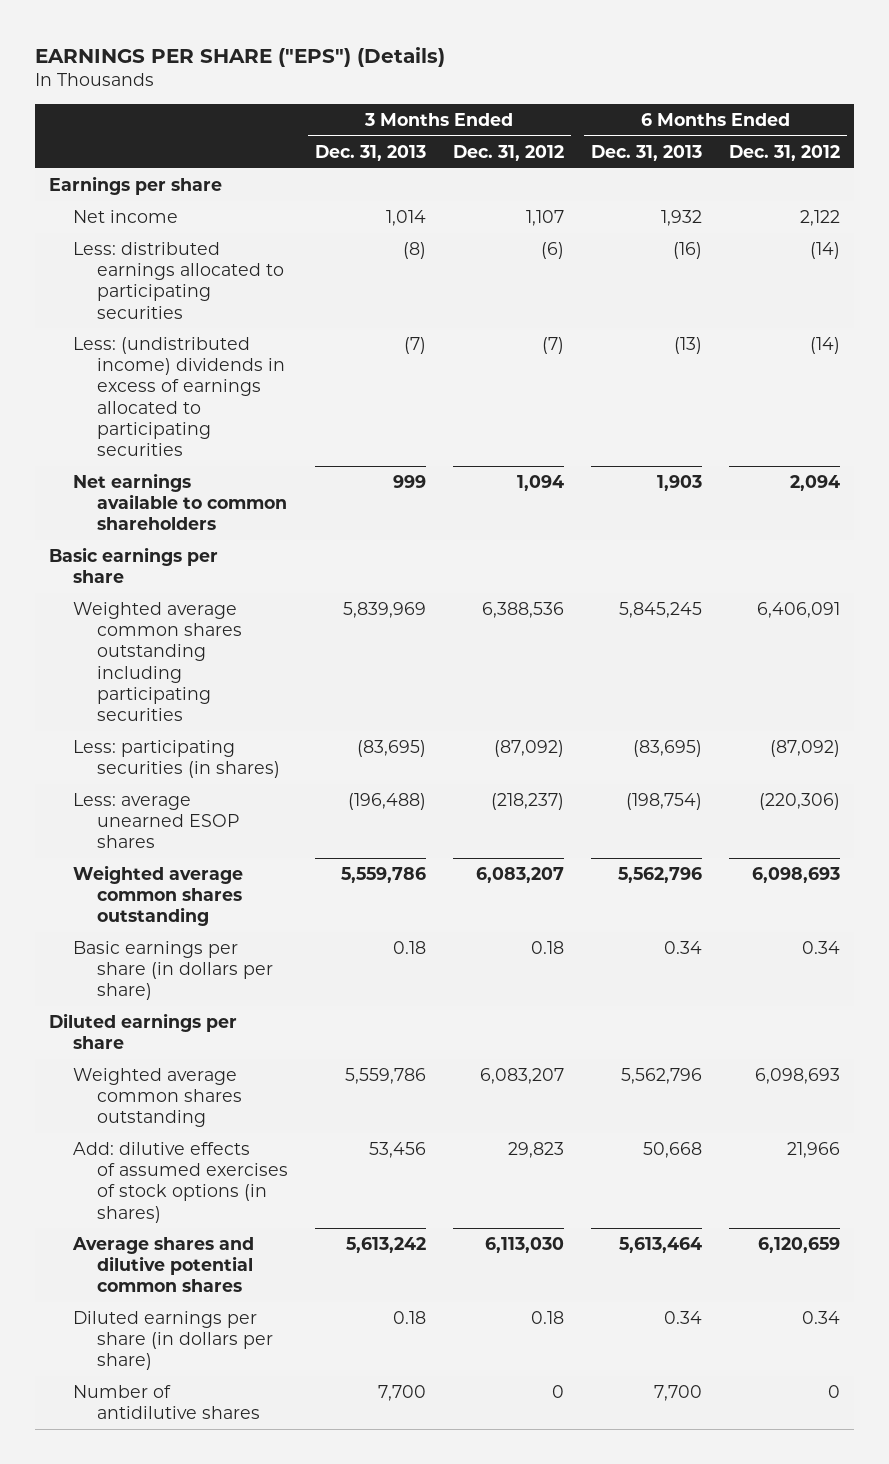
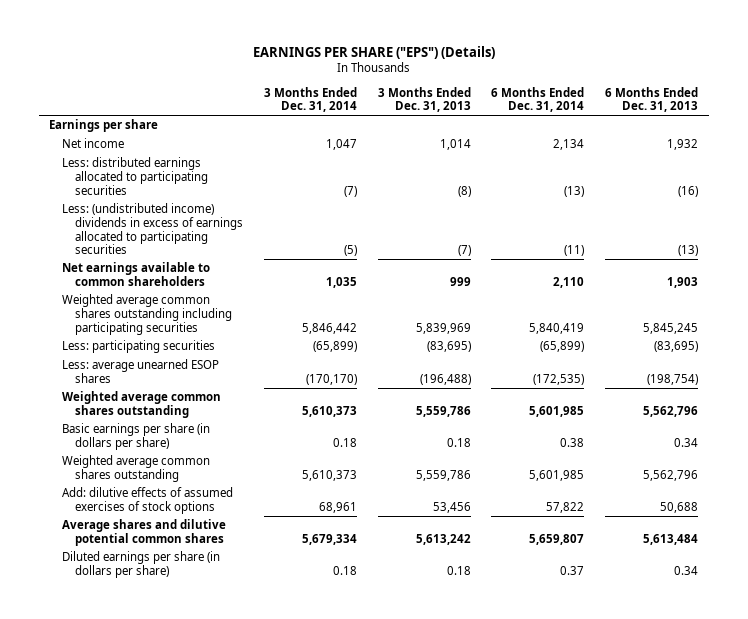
[452,144,564,161] Dec. 31, 2012 -> none
[729,144,841,161] Dec. 31, 2012 -> none
none -> [263,86,357,113] 3 Months Ended Dec. 31, 2014
none -> [491,86,585,113] 6 Months Ended Dec. 31, 2014
[49,547,219,584] Basic earnings per share -> none
[72,740,280,779] Less: participating securities (in shares) -> [61,340,215,354] Less: participating securities
[49,1013,238,1050] Diluted earnings per share -> none
[72,1142,288,1223] Add: dilutive effects of assumed exercises of stock options (in shares) -> [61,487,233,514] Add: dilutive effects of assumed exercises of stock options
[643,1142,703,1159] 50,668 -> [660,501,699,513] 50,688
[619,1237,703,1254] 5,613,464 -> [643,533,699,545] 5,613,484
[72,1385,260,1420] Number of antidilutive shares -> none

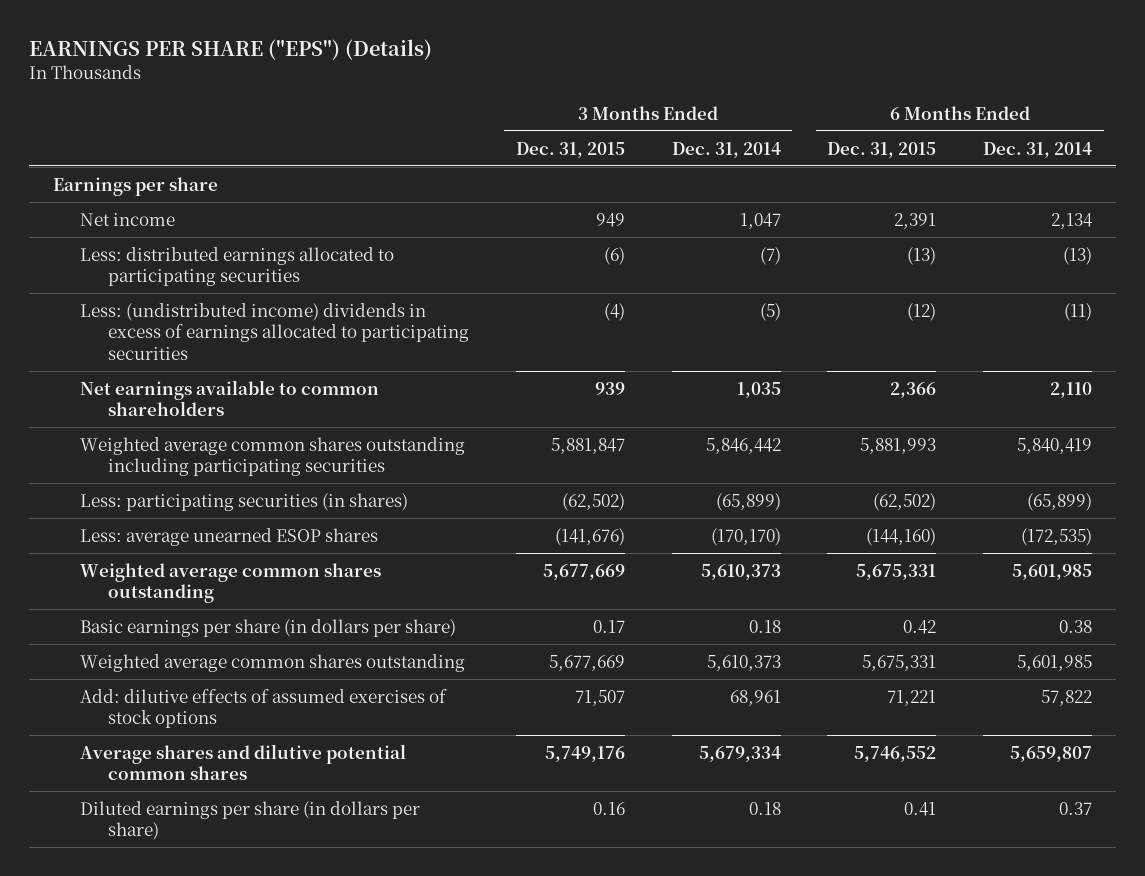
[377,86,471,113] 3 Months Ended Dec. 31, 2013 -> none
[605,86,699,113] 6 Months Ended Dec. 31, 2013 -> none
none -> [515,141,625,158] Dec. 31, 2015
none -> [827,141,937,158] Dec. 31, 2015
[61,340,215,354] Less: participating securities -> [80,492,409,511] Less: participating securities (in shares)

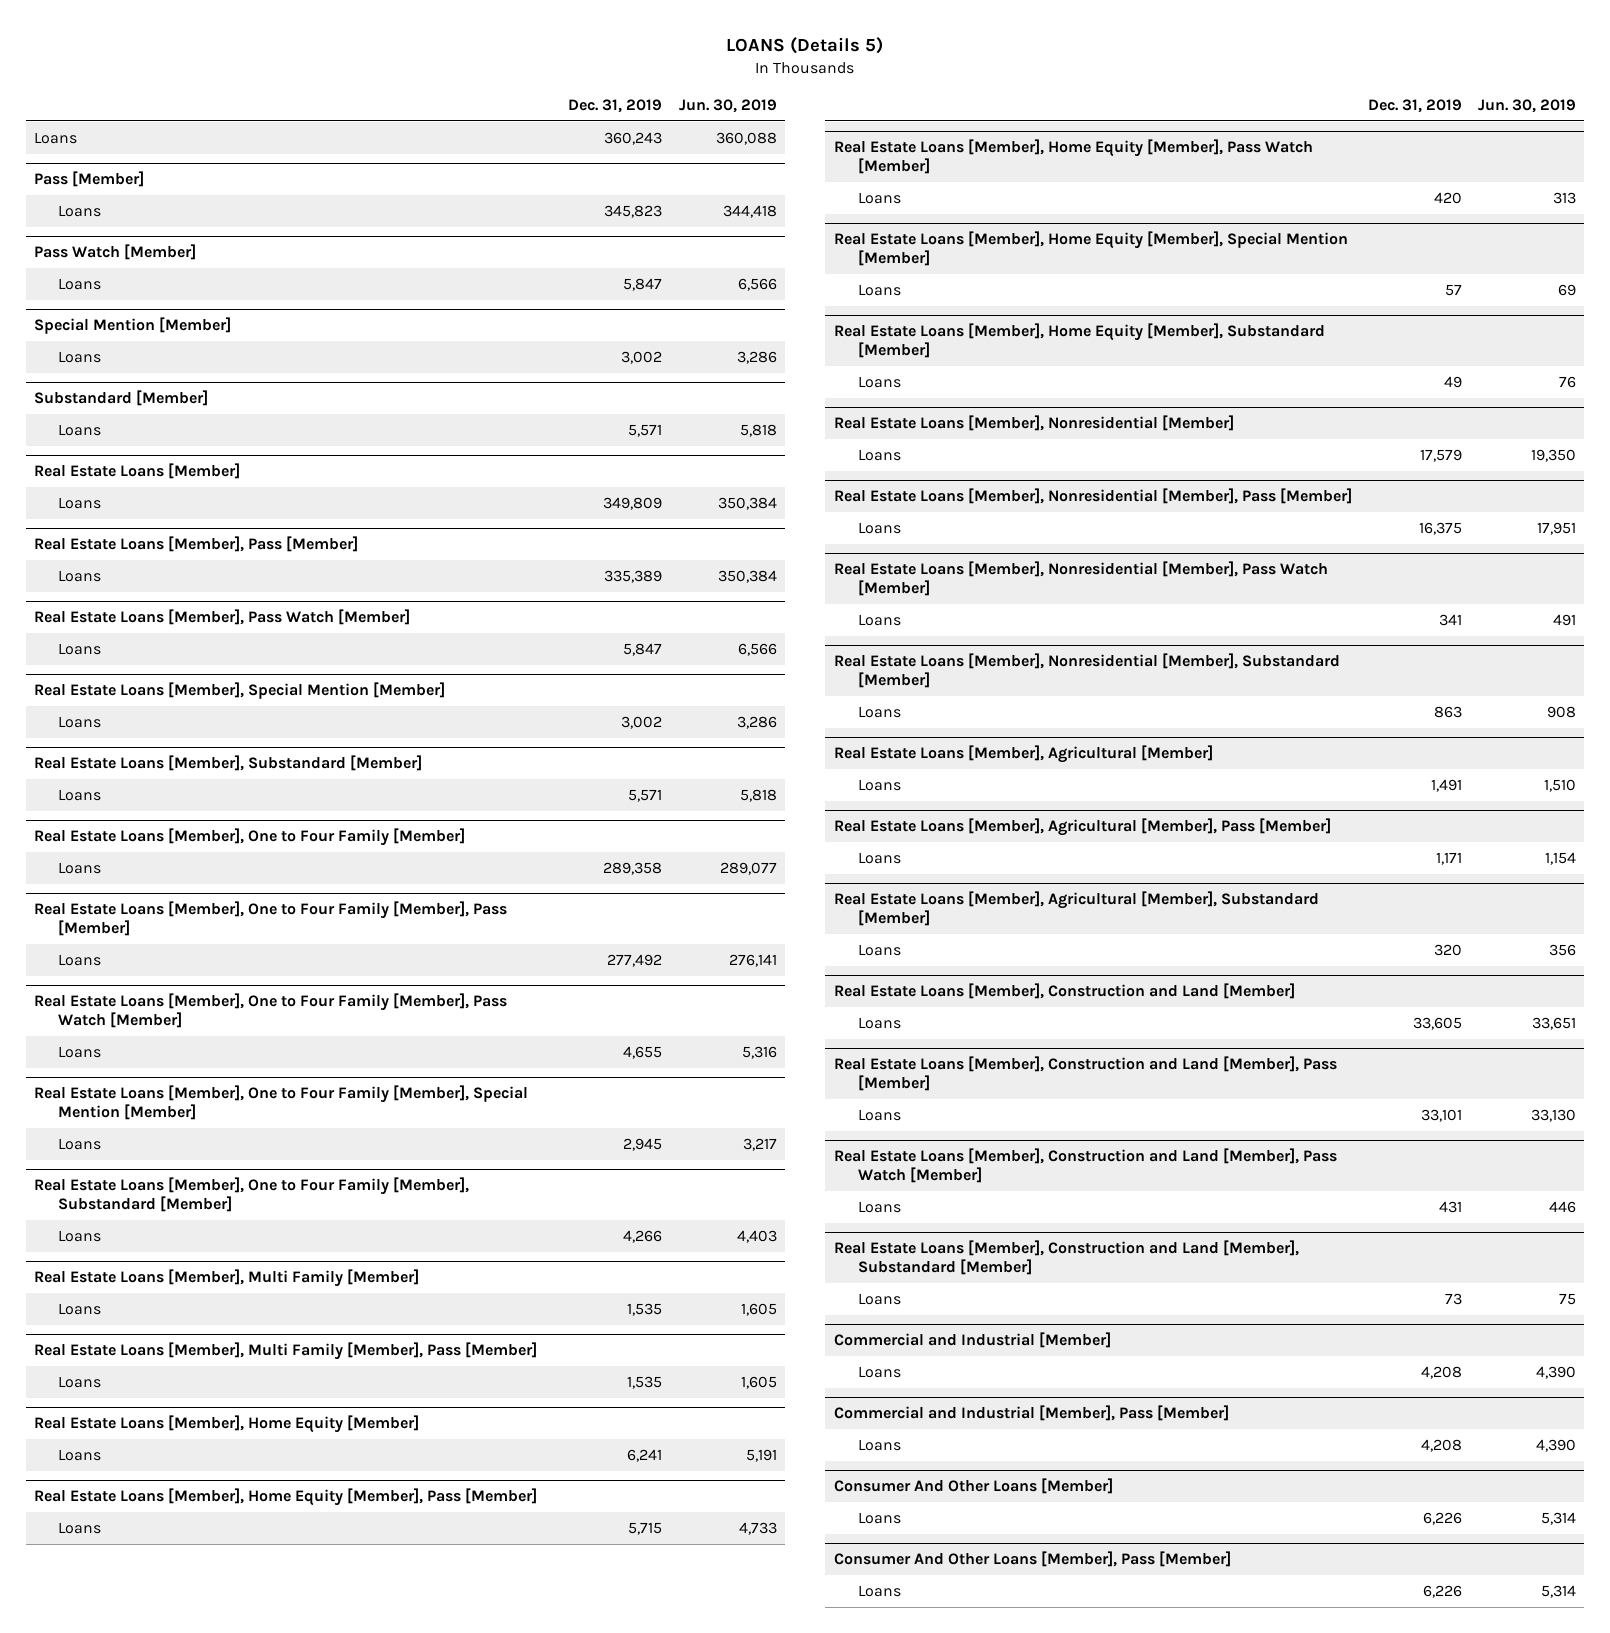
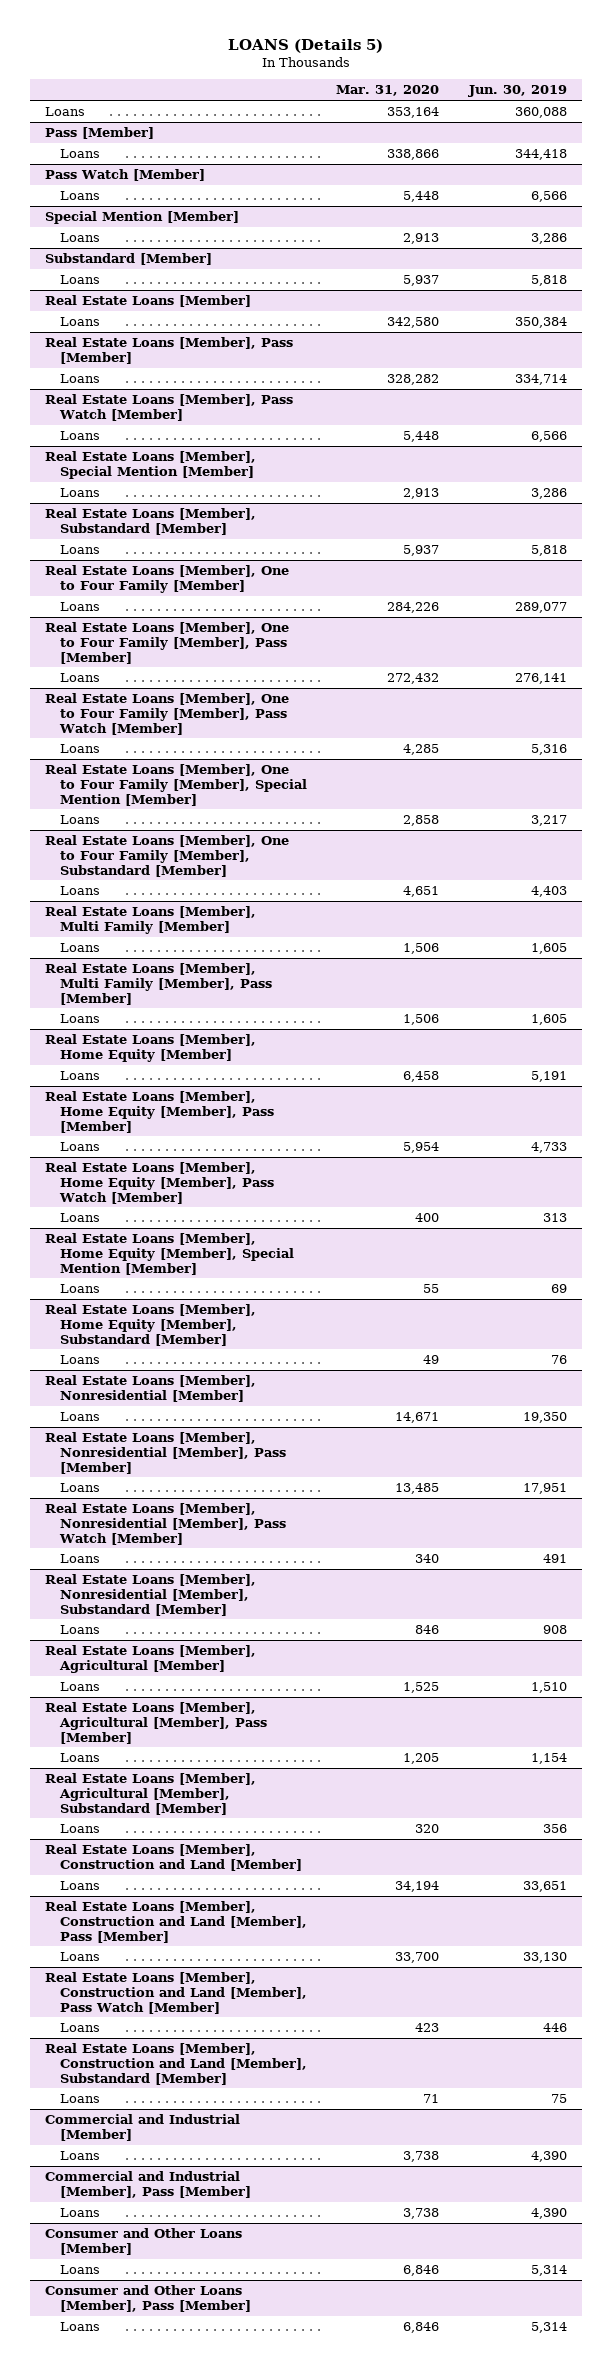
[568,99,663,114] Dec. 31, 2019 -> none
none -> [336,85,440,97] Mar. 31, 2020
[717,569,777,583] 350,384 -> [515,373,568,385] 334,714
[833,1478,1113,1495] Consumer And Other Loans [Member] -> [45,2227,243,2255] Consumer and Other Loans [Member]
[833,1551,1231,1568] Consumer And Other Loans [Member], Pass [Member] -> [45,2284,251,2312] Consumer and Other Loans [Member], Pass [Member]

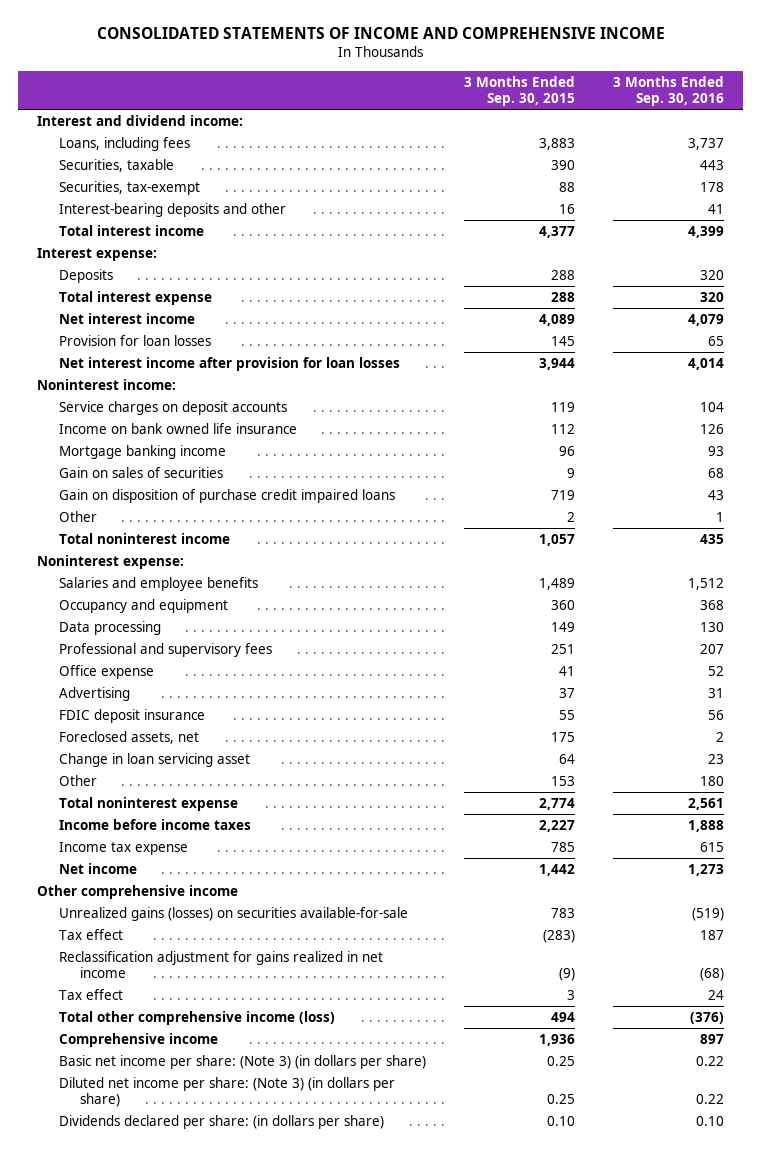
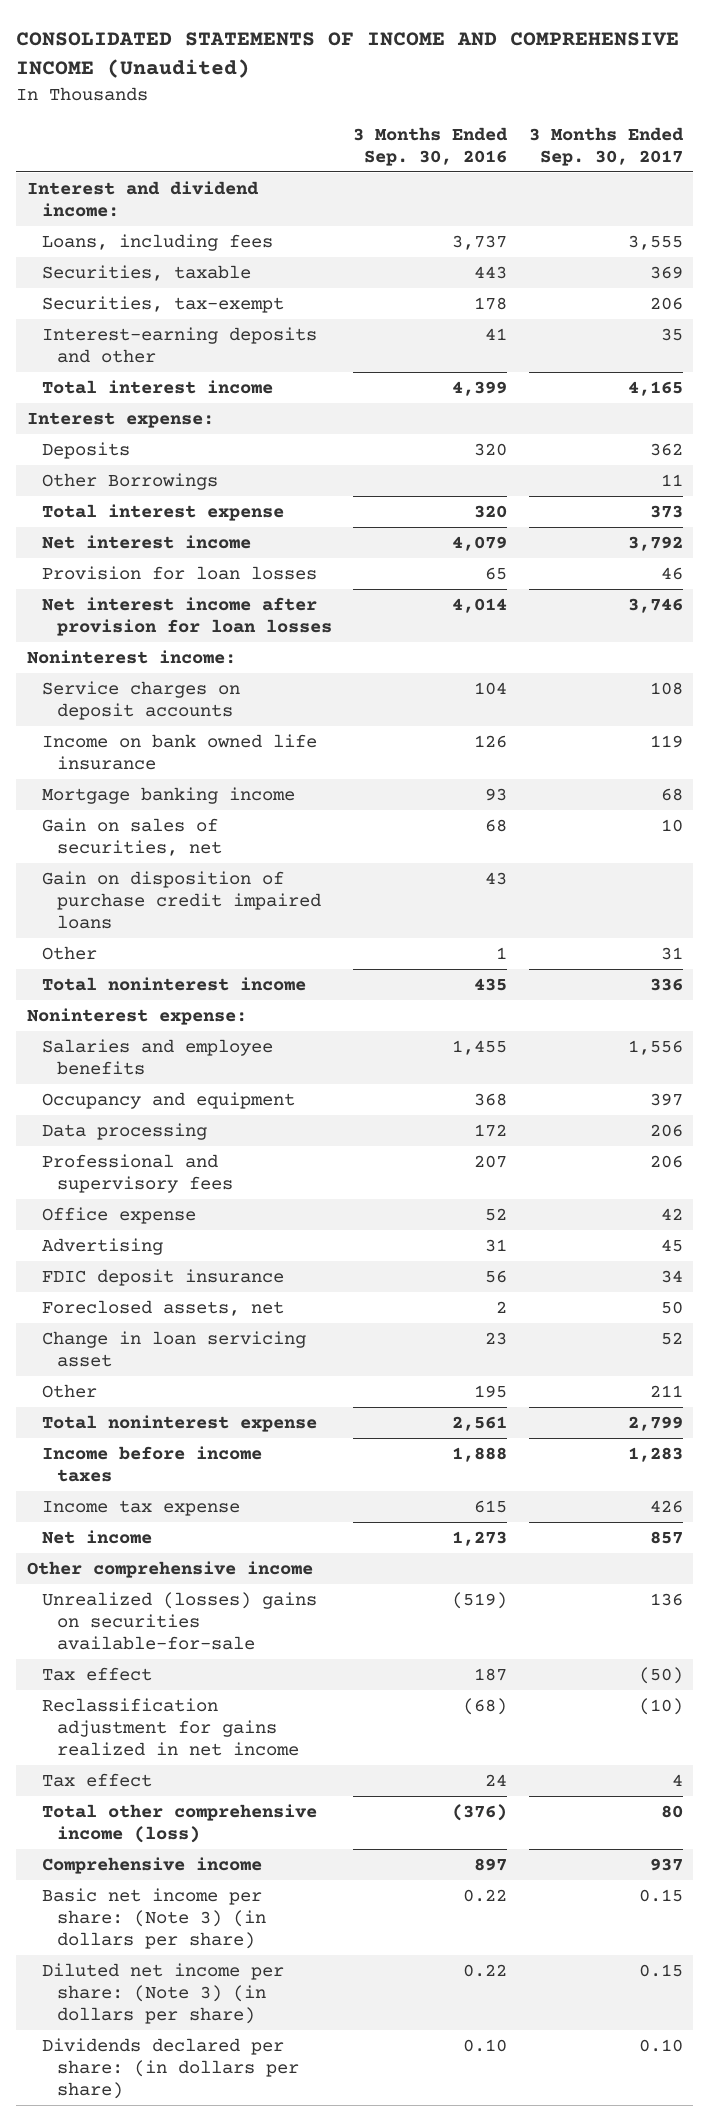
[96,27,665,40] CONSOLIDATED STATEMENTS OF INCOME AND COMPREHENSIVE INCOME -> [15,32,679,79] CONSOLIDATED STATEMENTS OF INCOME AND COMPREHENSIVE INCOME (Unaudited)
[464,75,576,106] 3 Months Ended Sep. 30, 2015 -> none
none -> [528,126,684,166] 3 Months Ended Sep. 30, 2017
[58,203,286,218] Interest-bearing deposits and other -> [41,327,317,364] Interest-earning deposits and other
none -> [41,473,218,491] Other Borrowings
[58,467,223,479] Gain on sales of securities -> [41,818,223,857] Gain on sales of securities, net
[688,578,725,591] 1,512 -> [452,1040,508,1056] 1,455
[700,622,725,633] 130 -> [474,1124,508,1138] 172
[700,776,725,787] 180 -> [474,1385,508,1399] 195
[58,907,408,922] Unrealized gains (losses) on securities available-for-sale -> [41,1592,317,1651] Unrealized (losses) gains on securities available-for-sale

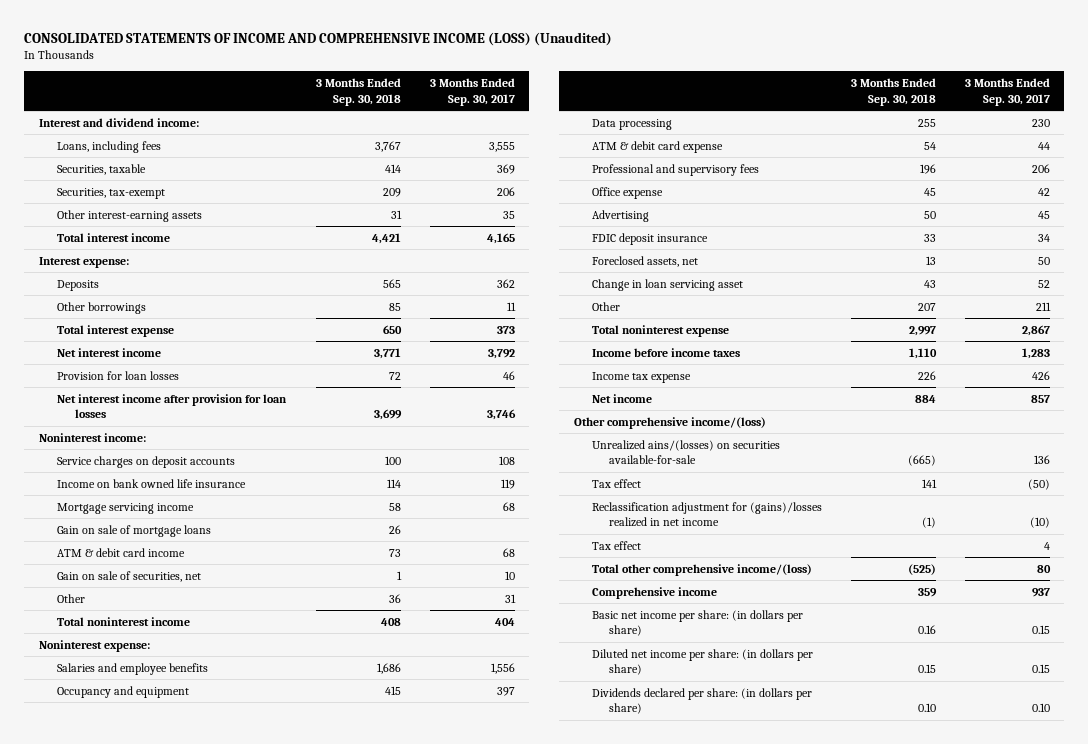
[15,32,679,79] CONSOLIDATED STATEMENTS OF INCOME AND COMPREHENSIVE INCOME (Unaudited) -> [24,32,613,47] CONSOLIDATED STATEMENTS OF INCOME AND COMPREHENSIVE INCOME (LOSS) (Unaudited)
[353,126,509,166] 3 Months Ended Sep. 30, 2016 -> none
none -> [315,78,401,106] 3 Months Ended Sep. 30, 2018
[41,327,317,364] Interest-earning deposits and other -> [56,209,202,222] Other interest-earning assets
[41,473,218,491] Other Borrowings -> [56,301,146,314] Other borrowings
[41,871,322,930] Gain on disposition of purchase credit impaired loans -> none
[41,787,295,805] Mortgage banking income -> [56,502,194,514] Mortgage servicing income
none -> [56,524,211,537] Gain on sale of mortgage loans
none -> [56,547,185,557] ATM & debit card income
[41,818,223,857] Gain on sales of securities, net -> [56,570,201,582] Gain on sale of securities, net
[649,978,683,992] 336 -> [494,617,515,626] 404
[649,1124,683,1138] 206 -> [1031,118,1050,127] 230
none -> [591,140,723,153] ATM & debit card expense
[627,1416,683,1432] 2,799 -> [1021,324,1050,336] 2,867
[26,1561,313,1579] Other comprehensive income -> [573,416,766,429] Other comprehensive income/(loss)
[41,1592,317,1651] Unrealized (losses) gains on securities available-for-sale -> [591,439,780,465] Unrealized ains/(losses) on securities available-for-sale
[41,1698,300,1757] Reclassification adjustment for gains realized in net income -> [591,501,822,528] Reclassification adjustment for (gains)/losses realized in net income
[41,1804,317,1844] Total other comprehensive income (loss) -> [591,563,812,576] Total other comprehensive income/(loss)
[41,1888,267,1950] Basic net income per share: (Note 3) (in dollars per share) -> [591,609,803,637] Basic net income per share: (in dollars per share)
[41,1963,284,2025] Diluted net income per share: (Note 3) (in dollars per share) -> [591,648,813,676] Diluted net income per share: (in dollars per share)

